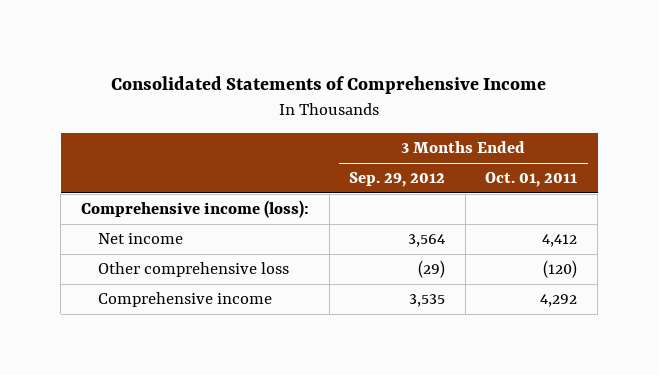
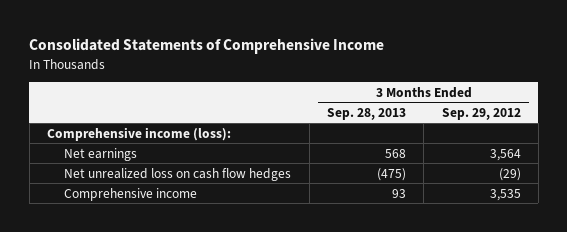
[485,172,578,188] Oct. 01, 2011 -> none
none -> [326,107,406,120] Sep. 28, 2013
[97,262,289,278] Other comprehensive loss -> none
[97,233,183,245] Net income -> [64,147,138,161] Net earnings
none -> [64,167,292,181] Net unrealized loss on cash flow hedges

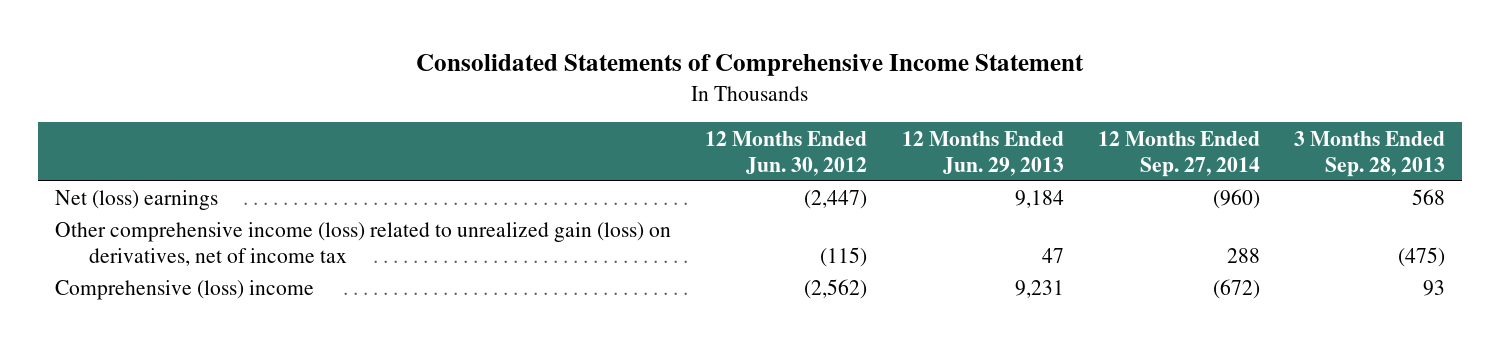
[29,38,385,55] Consolidated Statements of Comprehensive Income -> [416,54,1085,77] Consolidated Statements of Comprehensive Income Statement
[441,107,521,120] Sep. 29, 2012 -> none
none -> [705,130,868,176] 12 Months Ended Jun. 30, 2012
none -> [901,130,1064,176] 12 Months Ended Jun. 29, 2013
none -> [1097,130,1260,177] 12 Months Ended Sep. 27, 2014
[46,126,231,141] Comprehensive income (loss): -> none
[64,147,138,161] Net earnings -> [54,190,218,211] Net (loss) earnings
[64,167,292,181] Net unrealized loss on cash flow hedges -> [54,222,671,267] Other comprehensive income (loss) related to unrealized gain (loss) on derivatives, net of income tax
[64,187,198,201] Comprehensive income -> [54,280,314,301] Comprehensive (loss) income

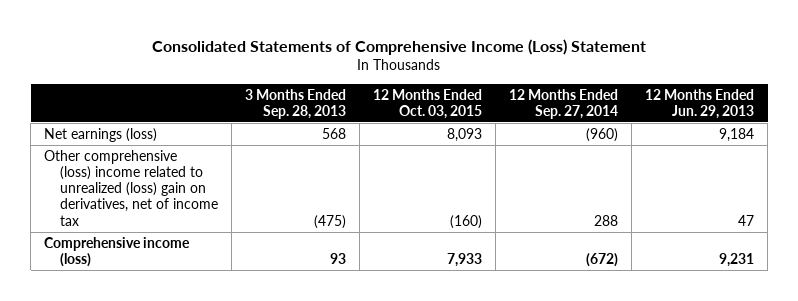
[416,54,1085,77] Consolidated Statements of Comprehensive Income Statement -> [152,38,647,55] Consolidated Statements of Comprehensive Income (Loss) Statement
[705,130,868,176] 12 Months Ended Jun. 30, 2012 -> none
none -> [372,88,482,119] 12 Months Ended Oct. 03, 2015
[54,190,218,211] Net (loss) earnings -> [44,127,158,142] Net earnings (loss)
[54,222,671,267] Other comprehensive income (loss) related to unrealized gain (loss) on derivatives, net of income tax -> [44,149,218,226] Other comprehensive (loss) income related to unrealized (loss) gain on derivatives, net of income tax
[54,280,314,301] Comprehensive (loss) income -> [44,236,191,268] Comprehensive income (loss)

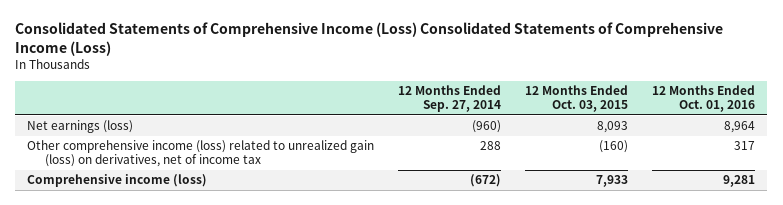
[152,38,647,55] Consolidated Statements of Comprehensive Income (Loss) Statement -> [15,21,724,56] Consolidated Statements of Comprehensive Income (Loss) Consolidated Statements of Comprehensive Income (Loss)
[244,88,346,119] 3 Months Ended Sep. 28, 2013 -> none
[645,88,755,119] 12 Months Ended Jun. 29, 2013 -> none
none -> [652,85,756,113] 12 Months Ended Oct. 01, 2016
[44,149,218,226] Other comprehensive (loss) income related to unrealized (loss) gain on derivatives, net of income tax -> [27,140,375,168] Other comprehensive income (loss) related to unrealized gain (loss) on derivatives, net of income tax

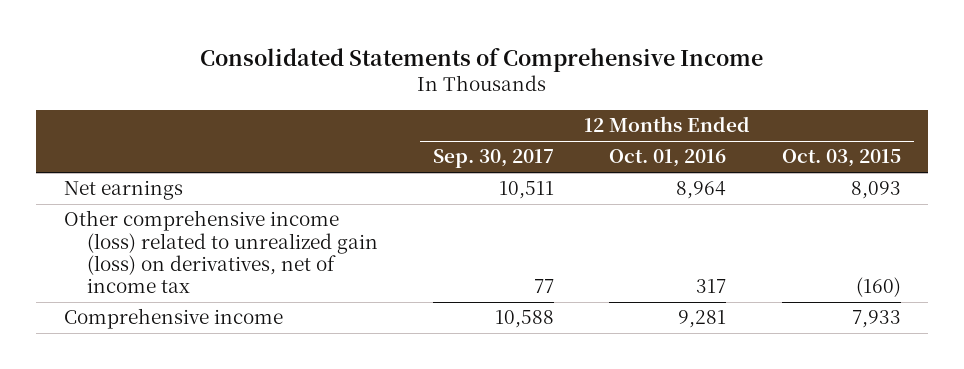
[15,21,724,56] Consolidated Statements of Comprehensive Income (Loss) Consolidated Statements of Comprehensive Income (Loss) -> [200,47,764,72] Consolidated Statements of Comprehensive Income
[398,85,502,113] 12 Months Ended Sep. 27, 2014 -> none
none -> [433,149,555,169] Sep. 30, 2017
[27,120,134,134] Net earnings (loss) -> [63,180,183,201] Net earnings
[27,174,208,188] Comprehensive income (loss) -> [63,308,283,330] Comprehensive income

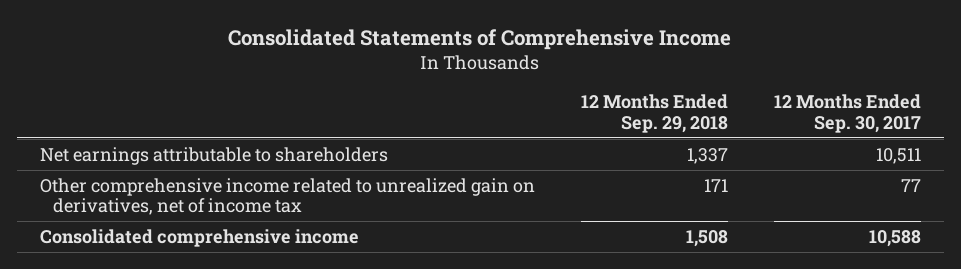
[609,149,727,168] Oct. 01, 2016 -> none
[781,149,901,168] Oct. 03, 2015 -> none
none -> [580,94,728,133] 12 Months Ended Sep. 29, 2018
[63,180,183,201] Net earnings -> [39,146,388,165] Net earnings attributable to shareholders
[63,210,379,294] Other comprehensive income (loss) related to unrealized gain (loss) on derivatives, net of income tax -> [39,177,535,216] Other comprehensive income related to unrealized gain on derivatives, net of income tax
[63,308,283,330] Comprehensive income -> [39,228,359,247] Consolidated comprehensive income

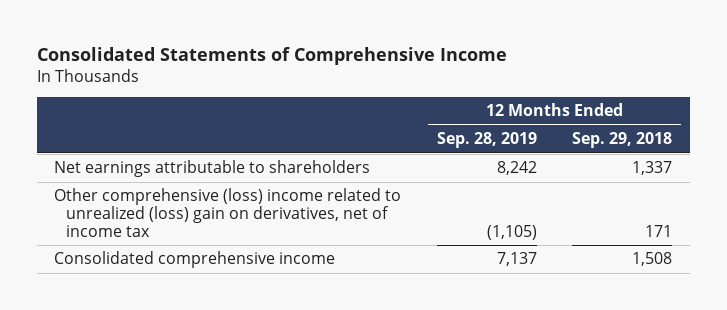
[773,94,921,133] 12 Months Ended Sep. 30, 2017 -> none
none -> [436,132,537,149] Sep. 28, 2019
[39,177,535,216] Other comprehensive income related to unrealized gain on derivatives, net of income tax -> [54,188,402,237] Other comprehensive (loss) income related to unrealized (loss) gain on derivatives, net of income tax

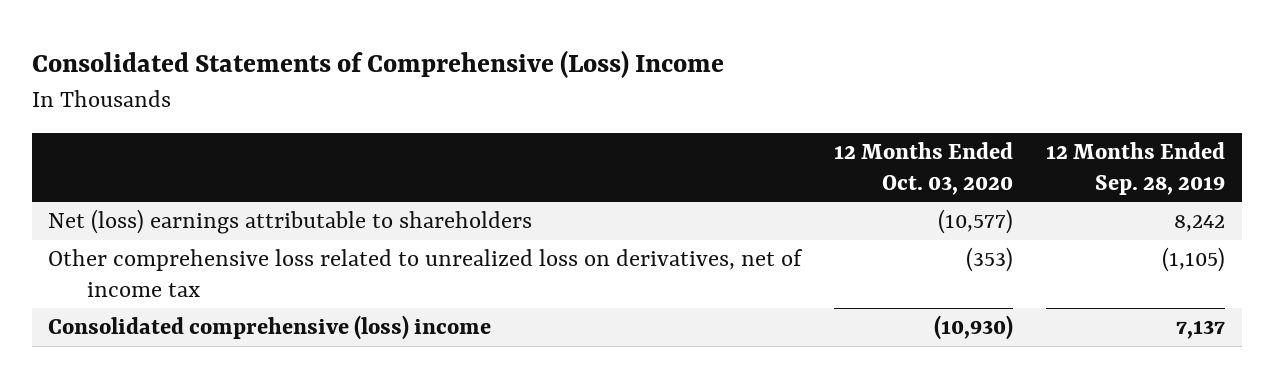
[36,46,507,65] Consolidated Statements of Comprehensive Income -> [31,49,724,78] Consolidated Statements of Comprehensive (Loss) Income
[572,132,673,149] Sep. 29, 2018 -> none
none -> [834,142,1014,195] 12 Months Ended Oct. 03, 2020
[54,160,371,178] Net earnings attributable to shareholders -> [48,209,533,235] Net (loss) earnings attributable to shareholders
[54,188,402,237] Other comprehensive (loss) income related to unrealized (loss) gain on derivatives, net of income tax -> [48,249,804,297] Other comprehensive loss related to unrealized loss on derivatives, net of income tax
[54,251,336,269] Consolidated comprehensive income -> [48,315,492,341] Consolidated comprehensive (loss) income

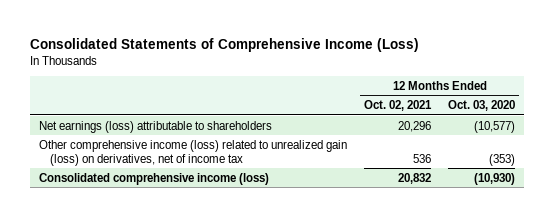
[31,49,724,78] Consolidated Statements of Comprehensive (Loss) Income -> [30,37,420,52] Consolidated Statements of Comprehensive Income (Loss)
[1046,142,1226,195] 12 Months Ended Sep. 28, 2019 -> none
none -> [364,100,433,112] Oct. 02, 2021
[48,209,533,235] Net (loss) earnings attributable to shareholders -> [39,120,273,133] Net earnings (loss) attributable to shareholders
[48,249,804,297] Other comprehensive loss related to unrealized loss on derivatives, net of income tax -> [39,139,348,166] Other comprehensive income (loss) related to unrealized gain (loss) on derivatives, net of income tax
[48,315,492,341] Consolidated comprehensive (loss) income -> [39,172,270,185] Consolidated comprehensive income (loss)

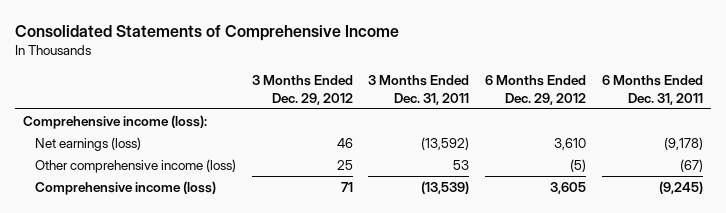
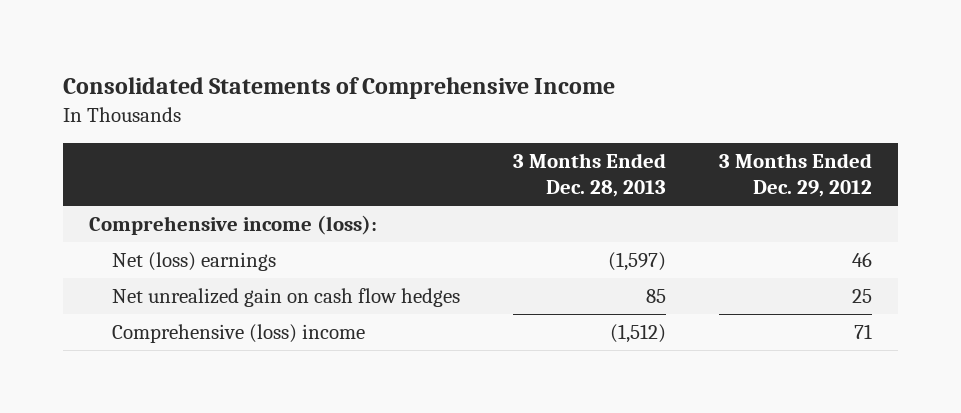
[368,75,470,105] 3 Months Ended Dec. 31, 2011 -> none
[485,75,587,105] 6 Months Ended Dec. 29, 2012 -> none
[601,75,703,105] 6 Months Ended Dec. 31, 2011 -> none
none -> [512,152,666,198] 3 Months Ended Dec. 28, 2013
[34,159,236,174] Other comprehensive income (loss) -> none
[34,137,141,152] Net earnings (loss) -> [112,251,277,271] Net (loss) earnings
none -> [112,287,461,307] Net unrealized gain on cash flow hedges
[34,181,216,196] Comprehensive income (loss) -> [112,323,366,343] Comprehensive (loss) income

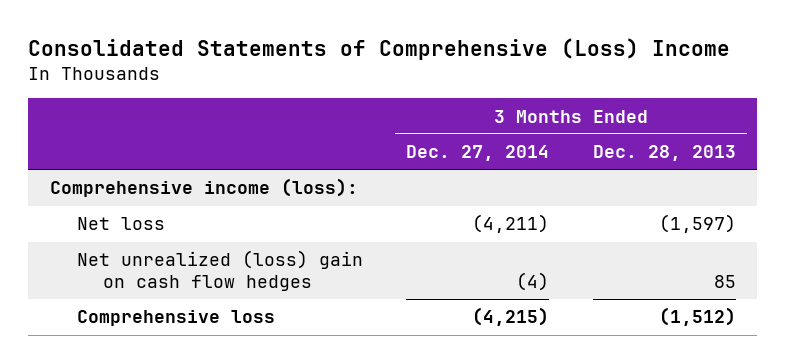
[62,77,615,100] Consolidated Statements of Comprehensive Income -> [28,38,731,61] Consolidated Statements of Comprehensive (Loss) Income
[718,152,872,198] 3 Months Ended Dec. 29, 2012 -> none
none -> [406,145,550,162] Dec. 27, 2014
[112,251,277,271] Net (loss) earnings -> [76,217,165,231] Net loss
[112,287,461,307] Net unrealized gain on cash flow hedges -> [76,250,363,291] Net unrealized (loss) gain on cash flow hedges
[112,323,366,343] Comprehensive (loss) income -> [76,310,275,327] Comprehensive loss

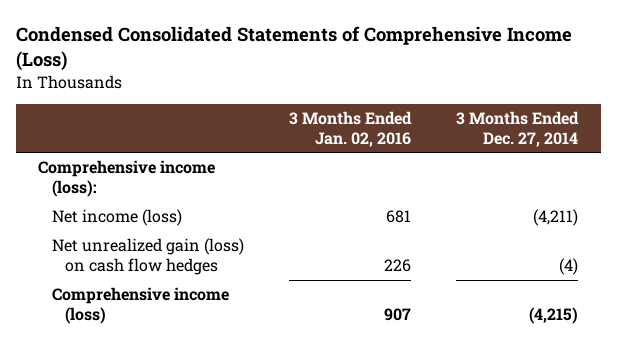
[28,38,731,61] Consolidated Statements of Comprehensive (Loss) Income -> [15,25,572,71] Condensed Consolidated Statements of Comprehensive Income (Loss)
[592,145,736,162] Dec. 28, 2013 -> none
none -> [288,111,412,147] 3 Months Ended Jan. 02, 2016
[76,217,165,231] Net loss -> [51,209,182,227] Net income (loss)
[76,250,363,291] Net unrealized (loss) gain on cash flow hedges -> [51,238,244,275] Net unrealized gain (loss) on cash flow hedges
[76,310,275,327] Comprehensive loss -> [51,287,229,324] Comprehensive income (loss)

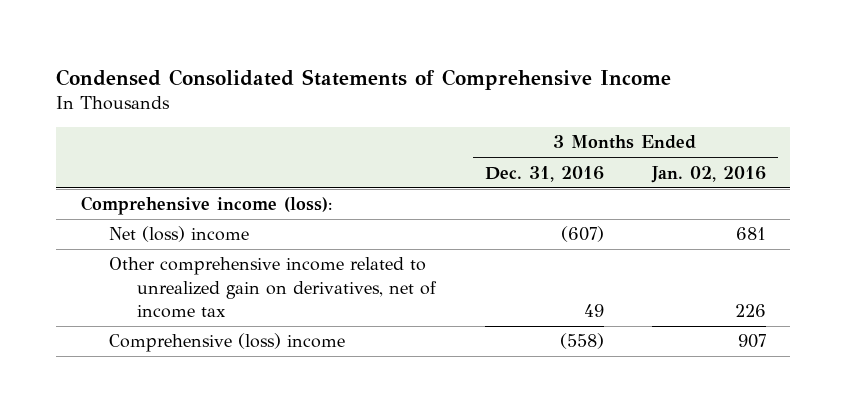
[15,25,572,71] Condensed Consolidated Statements of Comprehensive Income (Loss) -> [56,68,672,90] Condensed Consolidated Statements of Comprehensive Income
[456,111,580,147] 3 Months Ended Dec. 27, 2014 -> none
none -> [484,165,604,182] Dec. 31, 2016
[51,209,182,227] Net income (loss) -> [109,226,250,243] Net (loss) income
[51,238,244,275] Net unrealized gain (loss) on cash flow hedges -> [109,257,438,318] Other comprehensive income related to unrealized gain on derivatives, net of income tax
[51,287,229,324] Comprehensive income (loss) -> [109,333,346,353] Comprehensive (loss) income

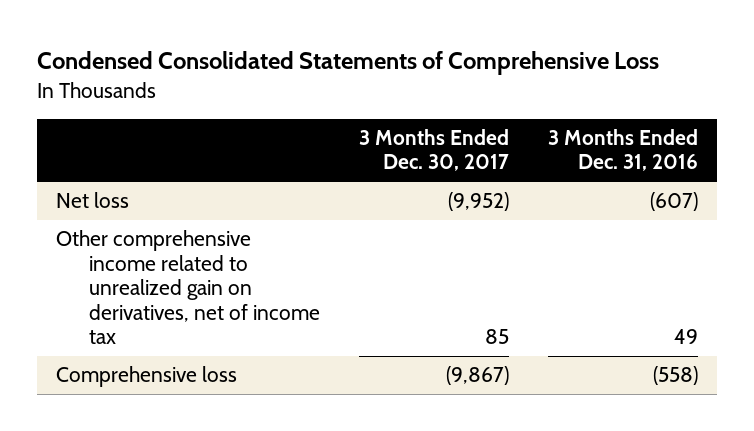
[56,68,672,90] Condensed Consolidated Statements of Comprehensive Income -> [36,51,659,76] Condensed Consolidated Statements of Comprehensive Loss
[651,165,767,183] Jan. 02, 2016 -> none
none -> [358,128,509,172] 3 Months Ended Dec. 30, 2017
[80,196,332,216] Comprehensive income (loss): -> none
[109,226,250,243] Net (loss) income -> [56,192,130,209] Net loss
[109,333,346,353] Comprehensive (loss) income -> [56,366,238,388] Comprehensive loss

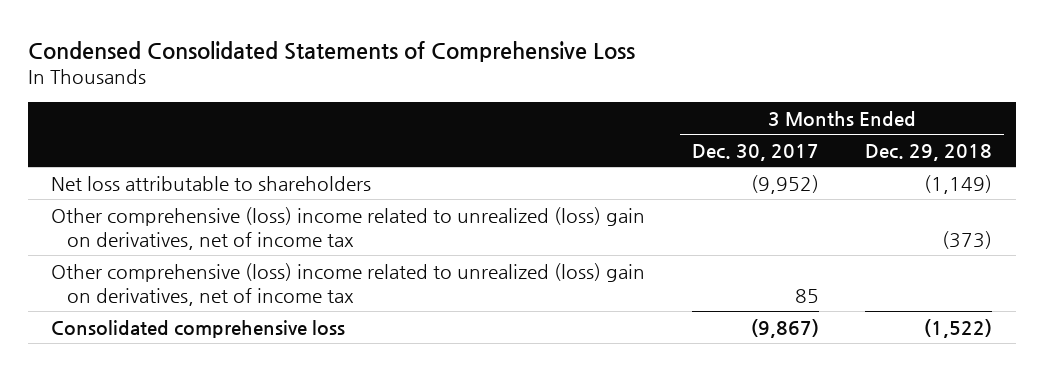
[547,128,698,172] 3 Months Ended Dec. 31, 2016 -> none
none -> [865,143,993,161] Dec. 29, 2018
[56,192,130,209] Net loss -> [51,175,372,191] Net loss attributable to shareholders
none -> [51,206,646,250] Other comprehensive (loss) income related to unrealized (loss) gain on derivatives, net of income tax
[56,230,320,345] Other comprehensive income related to unrealized gain on derivatives, net of income tax -> [51,262,646,306] Other comprehensive (loss) income related to unrealized (loss) gain on derivatives, net of income tax
[56,366,238,388] Comprehensive loss -> [51,319,346,338] Consolidated comprehensive loss

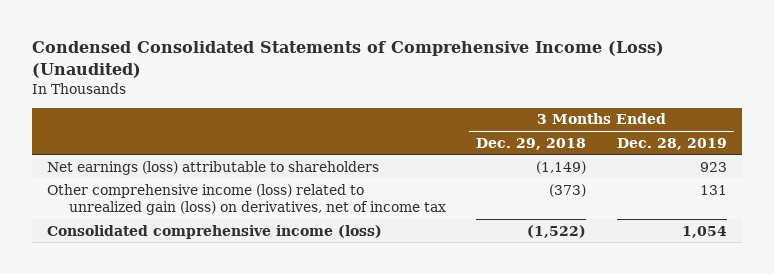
[28,40,636,62] Condensed Consolidated Statements of Comprehensive Loss -> [31,41,664,79] Condensed Consolidated Statements of Comprehensive Income (Loss) (Unaudited)
[691,143,819,161] Dec. 30, 2017 -> none
none -> [616,137,727,150] Dec. 28, 2019
[51,262,646,306] Other comprehensive (loss) income related to unrealized (loss) gain on derivatives, net of income tax -> none
[51,175,372,191] Net loss attributable to shareholders -> [47,160,380,175] Net earnings (loss) attributable to shareholders
[51,206,646,250] Other comprehensive (loss) income related to unrealized (loss) gain on derivatives, net of income tax -> [47,183,447,215] Other comprehensive income (loss) related to unrealized gain (loss) on derivatives, net of income tax
[51,319,346,338] Consolidated comprehensive loss -> [47,224,383,239] Consolidated comprehensive income (loss)

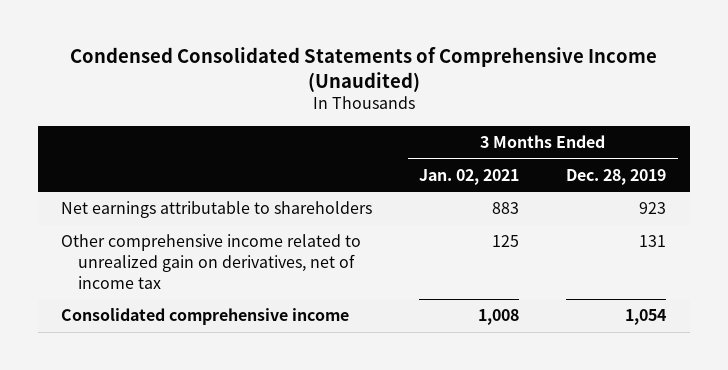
[31,41,664,79] Condensed Consolidated Statements of Comprehensive Income (Loss) (Unaudited) -> [69,46,657,92] Condensed Consolidated Statements of Comprehensive Income (Unaudited)
[476,137,587,150] Dec. 29, 2018 -> none
none -> [419,168,520,185] Jan. 02, 2021
[47,160,380,175] Net earnings (loss) attributable to shareholders -> [61,201,373,219] Net earnings attributable to shareholders
[47,183,447,215] Other comprehensive income (loss) related to unrealized gain (loss) on derivatives, net of income tax -> [61,234,362,289] Other comprehensive income related to unrealized gain on derivatives, net of income tax
[47,224,383,239] Consolidated comprehensive income (loss) -> [61,308,350,326] Consolidated comprehensive income

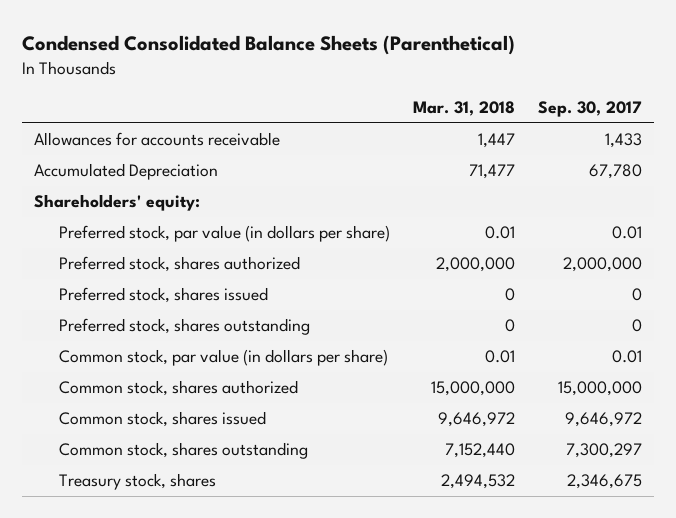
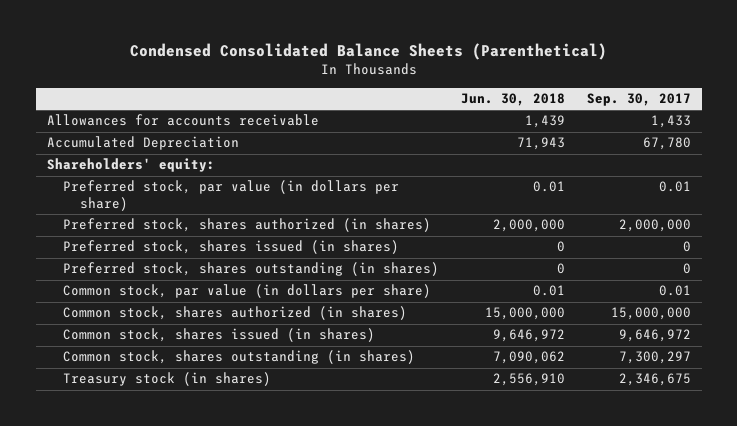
[413,100,516,116] Mar. 31, 2018 -> none
none -> [460,93,565,107] Jun. 30, 2018
[59,256,301,273] Preferred stock, shares authorized -> [63,218,432,233] Preferred stock, shares authorized (in shares)
[59,287,269,304] Preferred stock, shares issued -> [63,240,400,255] Preferred stock, shares issued (in shares)
[59,318,311,336] Preferred stock, shares outstanding -> [63,262,440,277] Preferred stock, shares outstanding (in shares)
[59,380,299,397] Common stock, shares authorized -> [63,306,408,321] Common stock, shares authorized (in shares)
[59,411,267,428] Common stock, shares issued -> [63,328,376,343] Common stock, shares issued (in shares)
[59,442,309,460] Common stock, shares outstanding -> [63,350,416,365] Common stock, shares outstanding (in shares)
[59,473,217,491] Treasury stock, shares -> [63,372,272,387] Treasury stock (in shares)

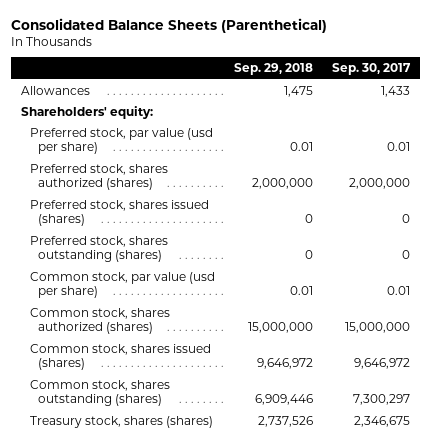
[129,43,607,61] Condensed Consolidated Balance Sheets (Parenthetical) -> [11,17,328,33] Consolidated Balance Sheets (Parenthetical)
[460,93,565,107] Jun. 30, 2018 -> none
none -> [233,63,313,76] Sep. 29, 2018
[46,136,239,151] Accumulated Depreciation -> none
[46,114,319,127] Allowances for accounts receivable -> [21,85,91,95] Allowances
[63,180,400,211] Preferred stock, par value (in dollars per share) -> [29,127,213,155] Preferred stock, par value (usd per share)
[63,218,432,233] Preferred stock, shares authorized (in shares) -> [29,163,168,191] Preferred stock, shares authorized (shares)
[63,240,400,255] Preferred stock, shares issued (in shares) -> [29,199,209,227] Preferred stock, shares issued (shares)
[63,262,440,277] Preferred stock, shares outstanding (in shares) -> [29,235,168,263] Preferred stock, shares outstanding (shares)
[63,284,432,299] Common stock, par value (in dollars per share) -> [29,271,215,299] Common stock, par value (usd per share)
[63,306,408,321] Common stock, shares authorized (in shares) -> [29,307,170,335] Common stock, shares authorized (shares)
[63,328,376,343] Common stock, shares issued (in shares) -> [29,343,211,371] Common stock, shares issued (shares)
[63,350,416,365] Common stock, shares outstanding (in shares) -> [29,379,170,407] Common stock, shares outstanding (shares)
[63,372,272,387] Treasury stock (in shares) -> [29,415,213,428] Treasury stock, shares (shares)

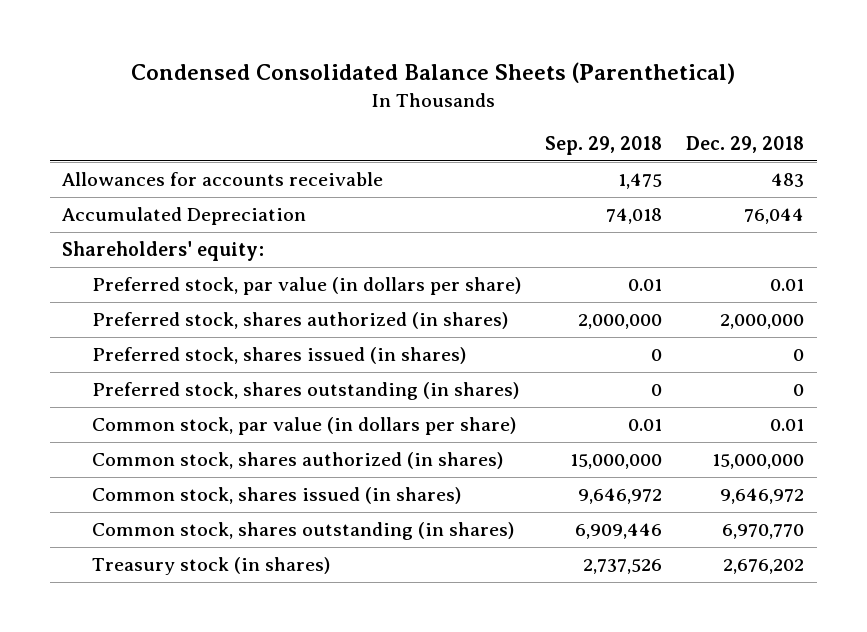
[11,17,328,33] Consolidated Balance Sheets (Parenthetical) -> [131,62,736,85] Condensed Consolidated Balance Sheets (Parenthetical)
[332,63,412,76] Sep. 30, 2017 -> none
none -> [686,136,805,154] Dec. 29, 2018
[21,85,91,95] Allowances -> [62,172,384,187] Allowances for accounts receivable
none -> [62,207,307,226] Accumulated Depreciation
[29,127,213,155] Preferred stock, par value (usd per share) -> [91,277,521,296] Preferred stock, par value (in dollars per share)
[29,163,168,191] Preferred stock, shares authorized (shares) -> [91,312,508,330] Preferred stock, shares authorized (in shares)
[29,199,209,227] Preferred stock, shares issued (shares) -> [91,347,466,365] Preferred stock, shares issued (in shares)
[29,235,168,263] Preferred stock, shares outstanding (shares) -> [91,382,519,401] Preferred stock, shares outstanding (in shares)
[29,271,215,299] Common stock, par value (usd per share) -> [91,417,516,436] Common stock, par value (in dollars per share)
[29,307,170,335] Common stock, shares authorized (shares) -> [91,452,503,470] Common stock, shares authorized (in shares)
[29,343,211,371] Common stock, shares issued (shares) -> [91,487,461,505] Common stock, shares issued (in shares)
[29,379,170,407] Common stock, shares outstanding (shares) -> [91,522,514,541] Common stock, shares outstanding (in shares)
[29,415,213,428] Treasury stock, shares (shares) -> [91,557,330,576] Treasury stock (in shares)

